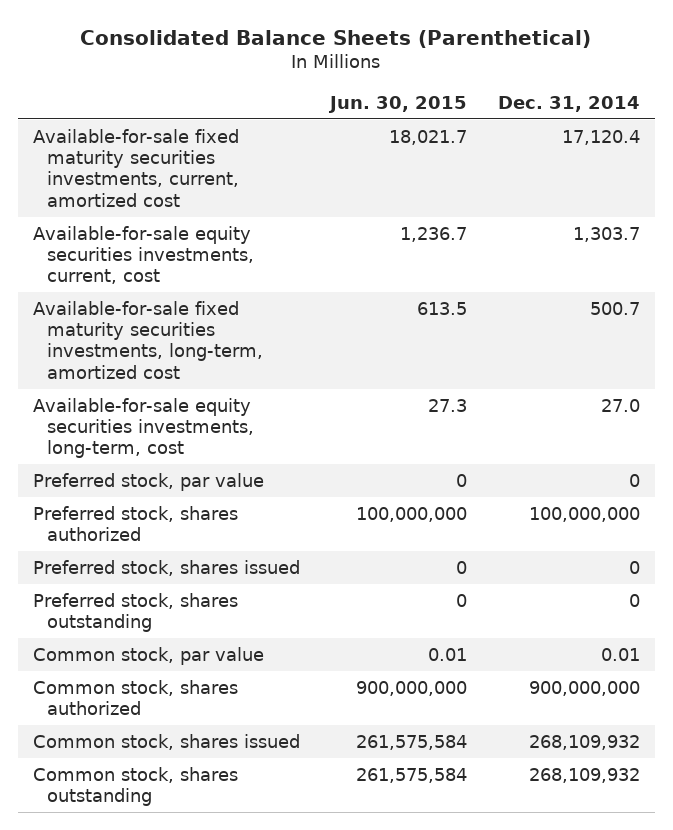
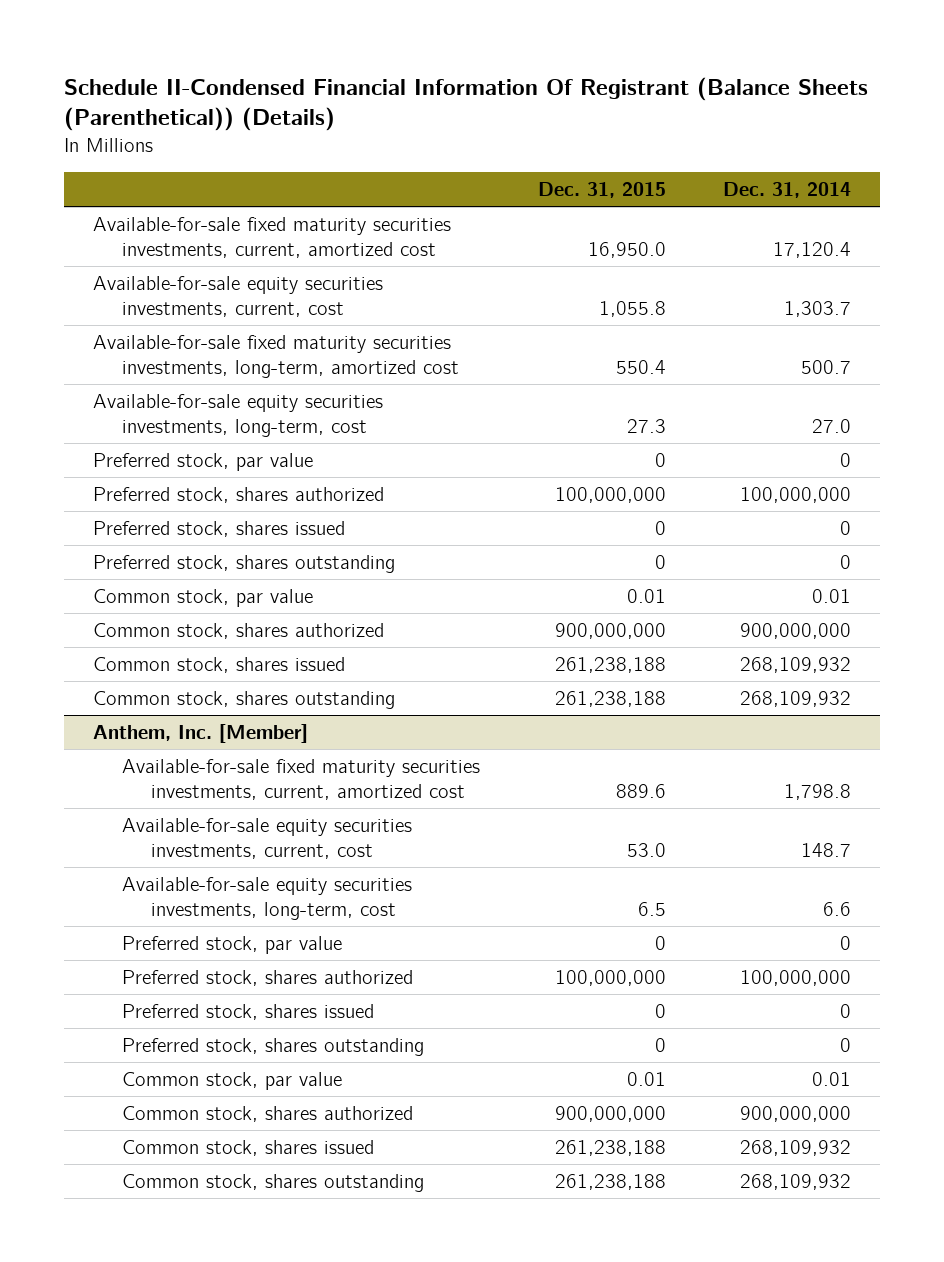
[80,29,592,48] Consolidated Balance Sheets (Parenthetical) -> [63,76,868,132] Schedule II-Condensed Financial Information Of Registrant (Balance Sheets (Parenthetical)) (Details)
[328,95,468,113] Jun. 30, 2015 -> none
none -> [537,182,666,199] Dec. 31, 2015
none -> [92,723,308,743] Anthem, Inc. [Member]
none -> [121,758,480,800] Available-for-sale fixed maturity securities investments, current, amortized cost
none -> [121,817,412,859] Available-for-sale equity securities investments, current, cost
none -> [121,876,412,920] Available-for-sale equity securities investments, long-term, cost
none -> [121,935,342,954] Preferred stock, par value
none -> [121,969,413,986] Preferred stock, shares authorized
none -> [121,1003,374,1020] Preferred stock, shares issued
none -> [121,1037,424,1056] Preferred stock, shares outstanding
none -> [121,1071,342,1090] Common stock, par value
none -> [121,1105,413,1122] Common stock, shares authorized
none -> [121,1139,374,1156] Common stock, shares issued
none -> [121,1173,424,1192] Common stock, shares outstanding

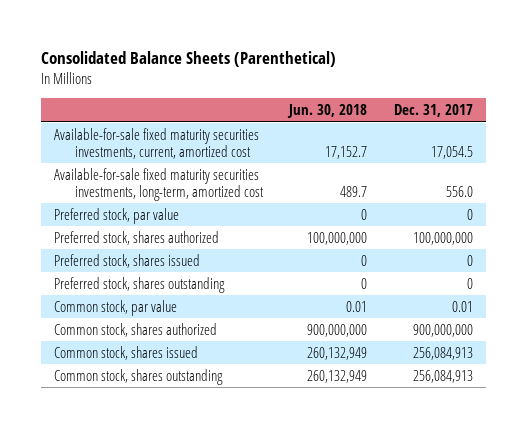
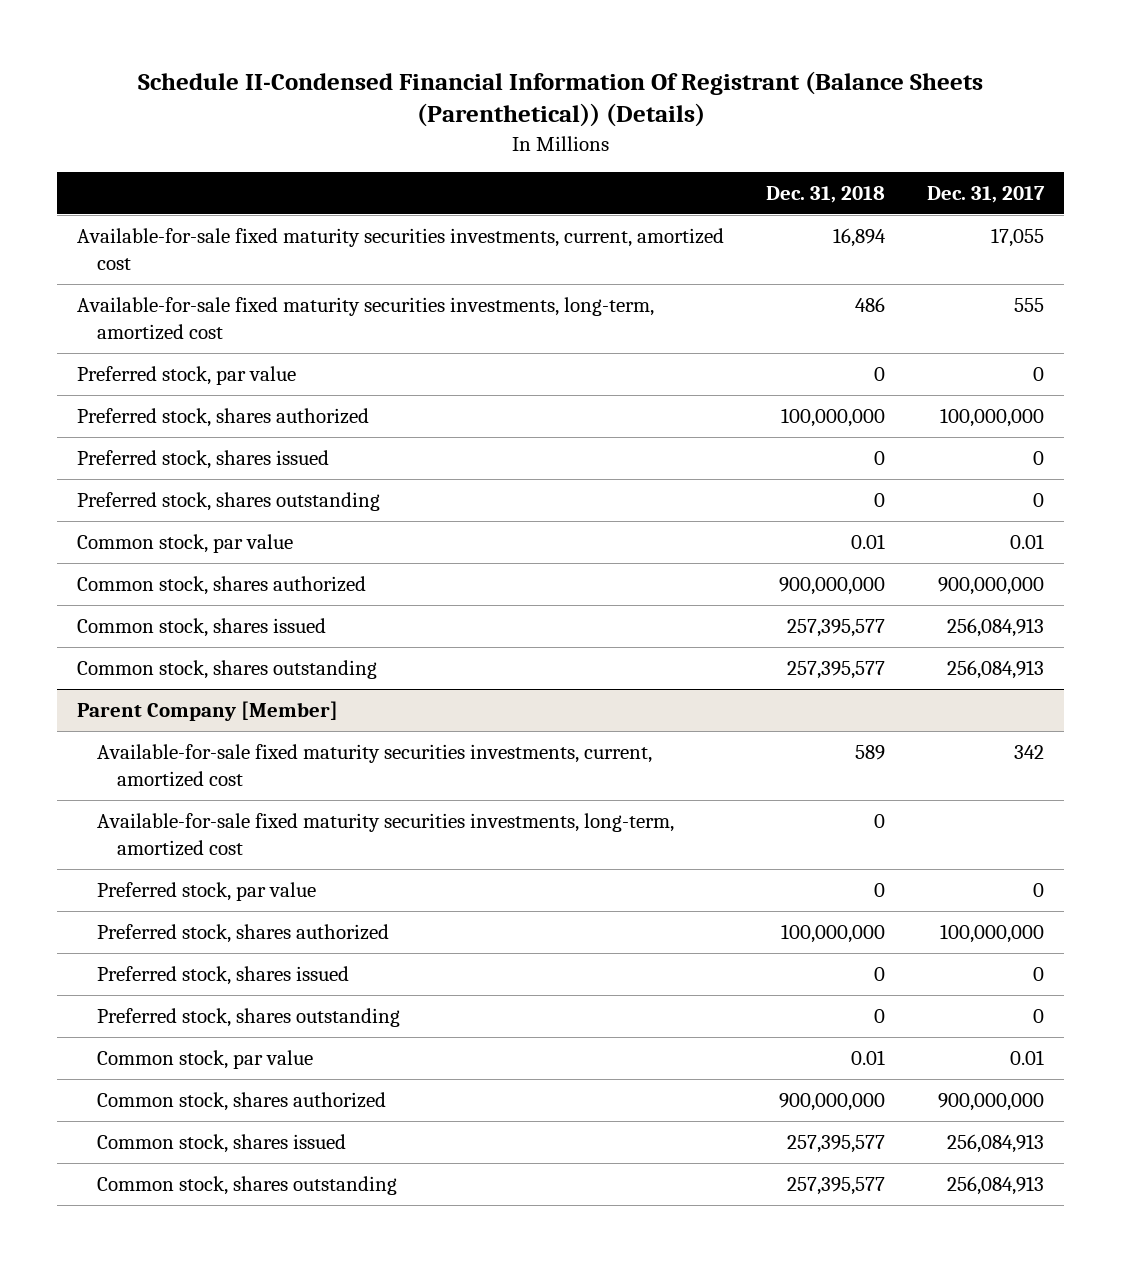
[40,50,336,67] Consolidated Balance Sheets (Parenthetical) -> [137,70,983,128] Schedule II-Condensed Financial Information Of Registrant (Balance Sheets (Parenthetical)) (Details)
[287,104,368,119] Jun. 30, 2018 -> none
none -> [766,186,886,204] Dec. 31, 2018
[430,145,473,159] 17,054.5 -> [990,228,1044,248] 17,055
[445,185,473,197] 556.0 -> [1013,298,1044,313] 555
none -> [77,701,339,722] Parent Company [Member]
none -> [97,744,653,788] Available-for-sale fixed maturity securities investments, current, amortized cost
none -> [97,813,675,857] Available-for-sale fixed maturity securities investments, long-term, amortized cost
none -> [97,882,317,902] Preferred stock, par value
none -> [97,924,390,944] Preferred stock, shares authorized
none -> [97,966,350,986] Preferred stock, shares issued
none -> [97,1008,401,1028] Preferred stock, shares outstanding
none -> [97,1050,314,1070] Common stock, par value
none -> [97,1092,387,1112] Common stock, shares authorized
none -> [97,1134,347,1154] Common stock, shares issued
none -> [97,1176,398,1196] Common stock, shares outstanding

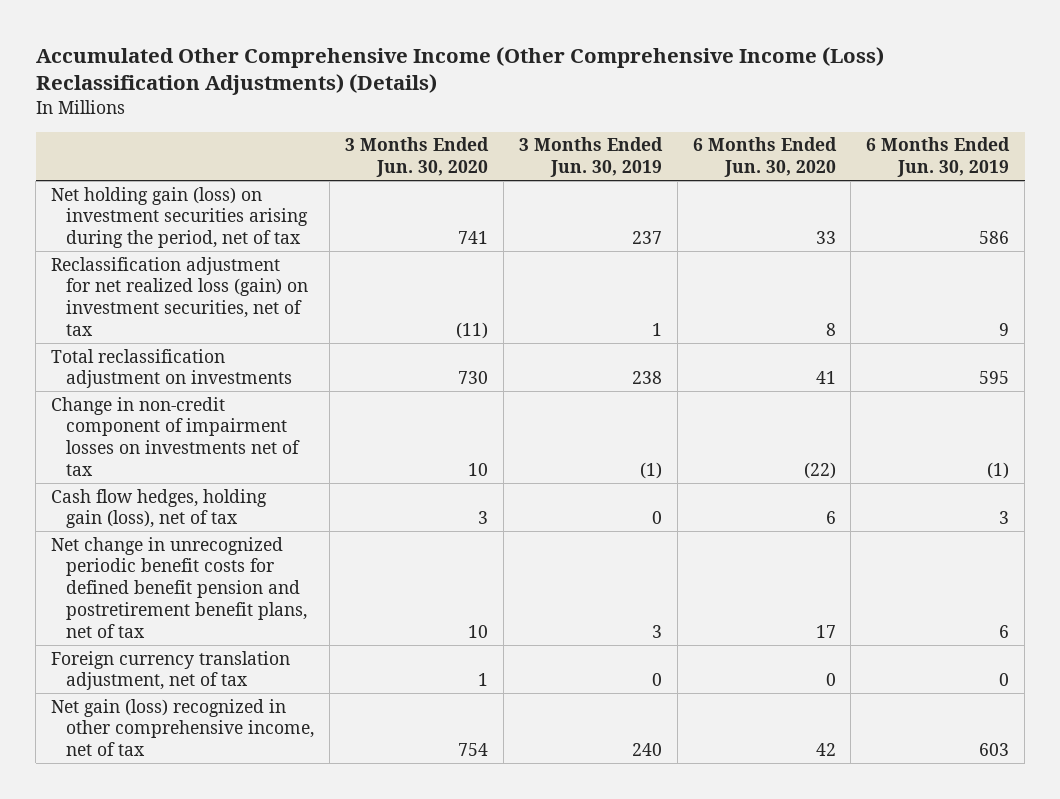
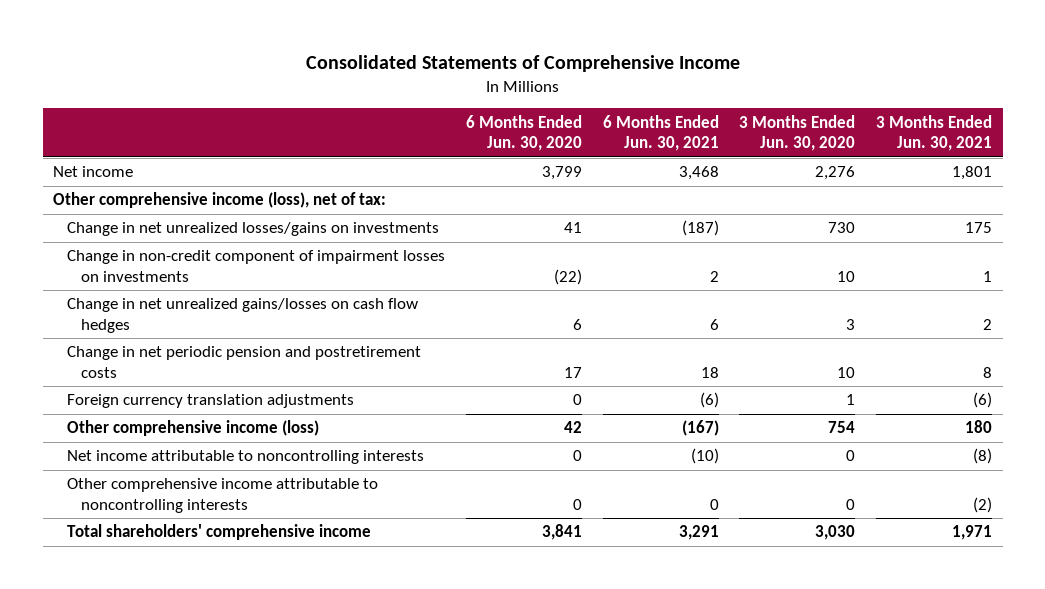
[35,46,884,96] Accumulated Other Comprehensive Income (Other Comprehensive Income (Loss) Reclassification Adjustments) (Details) -> [305,54,740,72] Consolidated Statements of Comprehensive Income
[518,137,663,178] 3 Months Ended Jun. 30, 2019 -> none
[866,137,1011,178] 6 Months Ended Jun. 30, 2019 -> none
none -> [602,114,719,152] 6 Months Ended Jun. 30, 2021
none -> [876,114,993,152] 3 Months Ended Jun. 30, 2021
[50,256,309,337] Reclassification adjustment for net realized loss (gain) on investment securities, net of tax -> none
[50,348,293,389] Total reclassification adjustment on investments -> none
none -> [53,166,134,178] Net income
none -> [53,192,387,209] Other comprehensive income (loss), net of tax:
[50,186,309,249] Net holding gain (loss) on investment securities arising during the period, net of tax -> [66,222,439,237] Change in net unrealized losses/gains on investments
[458,231,489,245] 741 -> [828,222,856,234] 730
[815,231,836,245] 33 -> [563,222,582,234] 41
[50,396,301,477] Change in non-credit component of impairment losses on investments net of tax -> [66,250,445,282] Change in non-credit component of impairment losses on investments
[50,488,267,529] Cash flow hedges, holding gain (loss), net of tax -> [66,298,418,333] Change in net unrealized gains/losses on cash flow hedges
[50,536,308,638] Net change in unrecognized periodic benefit costs for defined benefit pension and postretirement benefit plans, net of tax -> [66,346,421,378] Change in net periodic pension and postretirement costs
[50,650,290,691] Foreign currency translation adjustment, net of tax -> [66,394,354,409] Foreign currency translation adjustments
[50,698,315,757] Net gain (loss) recognized in other comprehensive income, net of tax -> [66,420,319,437] Other comprehensive income (loss)
none -> [66,450,424,465] Net income attributable to noncontrolling interests
none -> [66,478,378,513] Other comprehensive income attributable to noncontrolling interests
none -> [66,524,371,541] Total shareholders' comprehensive income

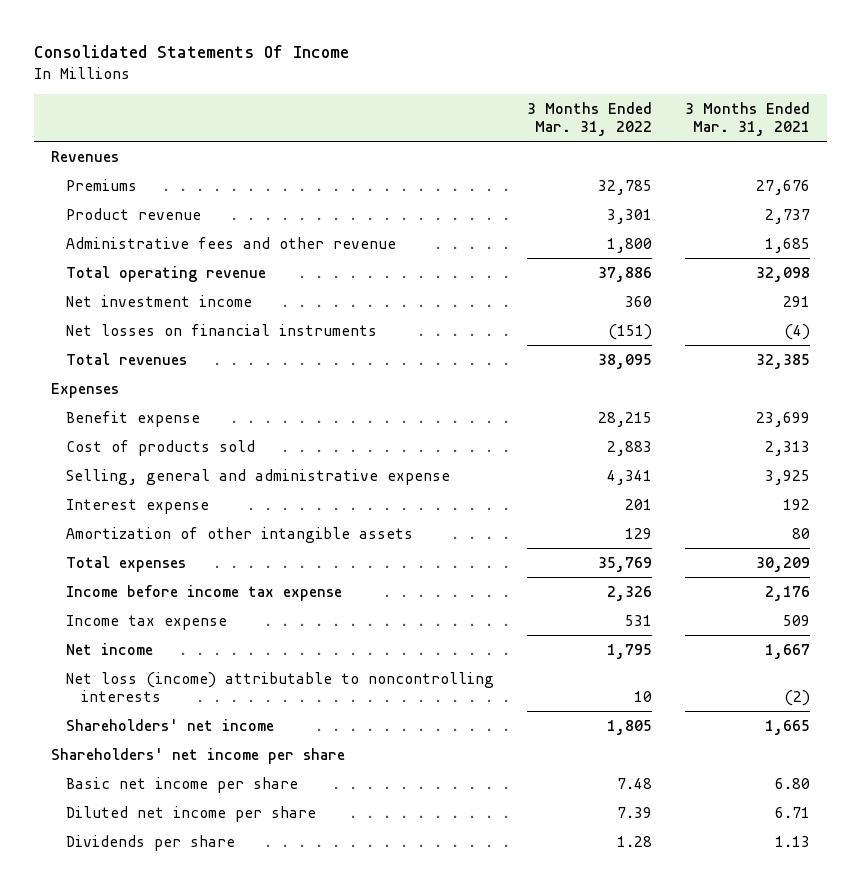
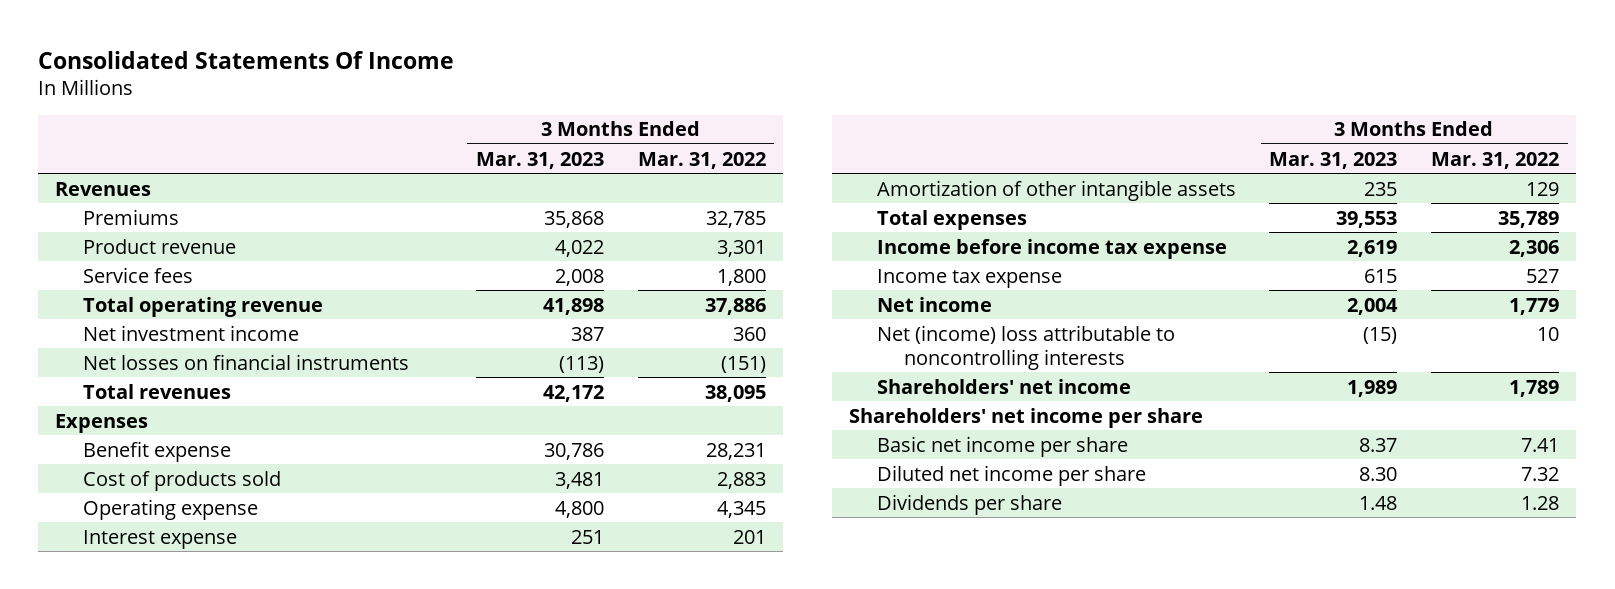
[685,101,811,136] 3 Months Ended Mar. 31, 2021 -> none
none -> [475,151,604,169] Mar. 31, 2023
[65,236,396,249] Administrative fees and other revenue -> [82,266,193,283] Service fees
[597,411,652,427] 28,215 -> [705,442,766,460] 28,231
[65,468,450,485] Selling, general and administrative expense -> none
none -> [82,498,258,520] Operating expense
[597,556,652,572] 35,769 -> [1498,210,1560,228] 35,789
[606,585,652,601] 2,326 -> [1509,239,1560,257] 2,306
[624,614,652,626] 531 -> [1526,268,1560,283] 527
[606,643,652,659] 1,795 -> [1509,297,1560,315] 1,779
[65,671,494,702] Net loss (income) attributable to noncontrolling interests -> [876,324,1175,370] Net (income) loss attributable to noncontrolling interests
[606,719,652,735] 1,805 -> [1509,379,1560,397] 1,789
[616,777,652,789] 7.48 -> [1521,437,1560,452] 7.41
[616,806,652,818] 7.39 -> [1521,466,1560,481] 7.32

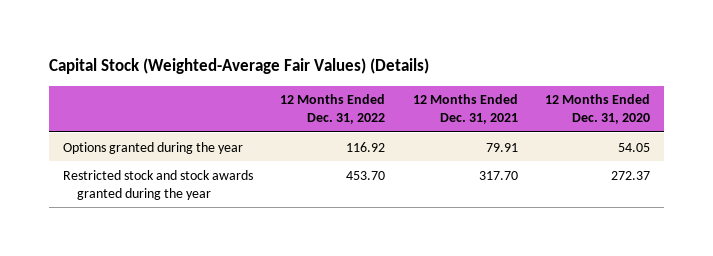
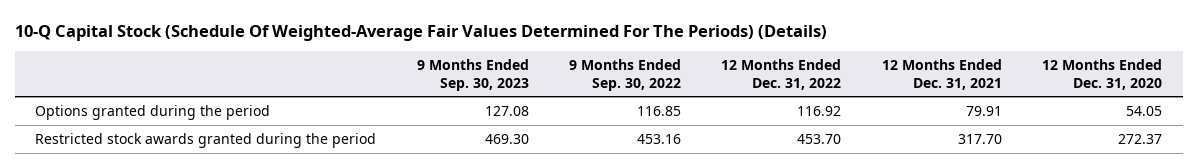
[49,58,430,75] Capital Stock (Weighted-Average Fair Values) (Details) -> [14,24,827,41] 10-Q Capital Stock (Schedule Of Weighted-Average Fair Values Determined For The Periods) (Details)
none -> [416,58,529,91] 9 Months Ended Sep. 30, 2023
none -> [569,58,682,91] 9 Months Ended Sep. 30, 2022
[63,141,244,154] Options granted during the year -> [35,104,271,120] Options granted during the period
[63,169,254,200] Restricted stock and stock awards granted during the year -> [35,132,377,148] Restricted stock awards granted during the period

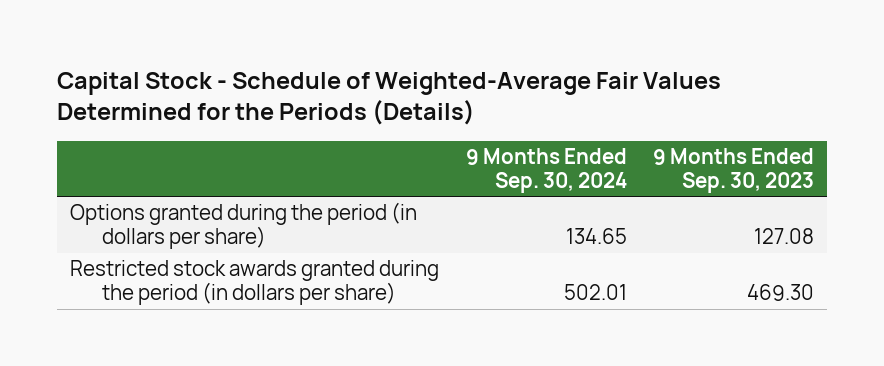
[14,24,827,41] 10-Q Capital Stock (Schedule Of Weighted-Average Fair Values Determined For The Periods) (Details) -> [57,71,722,126] Capital Stock - Schedule of Weighted-Average Fair Values Determined for the Periods (Details)
[569,58,682,91] 9 Months Ended Sep. 30, 2022 -> none
[721,58,842,90] 12 Months Ended Dec. 31, 2022 -> none
[881,58,1002,90] 12 Months Ended Dec. 31, 2021 -> none
[1042,58,1163,90] 12 Months Ended Dec. 31, 2020 -> none
none -> [465,147,627,193] 9 Months Ended Sep. 30, 2024
[35,104,271,120] Options granted during the period -> [70,202,418,250] Options granted during the period (in dollars per share)
[35,132,377,148] Restricted stock awards granted during the period -> [70,260,440,306] Restricted stock awards granted during the period (in dollars per share)

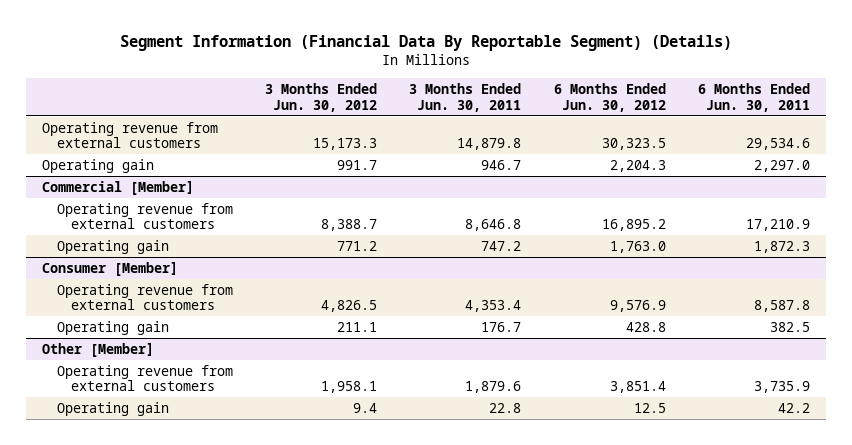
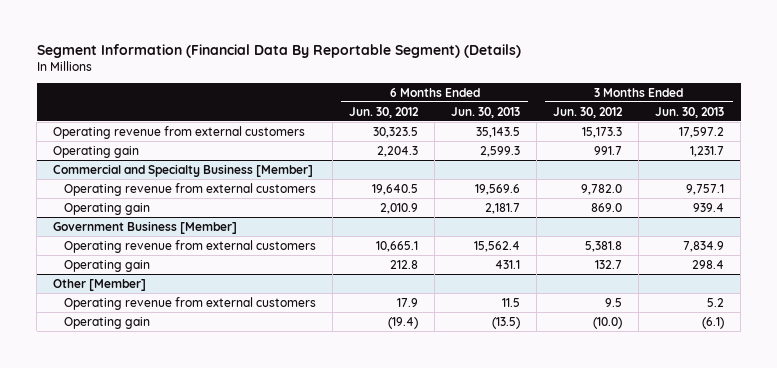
[409,83,522,112] 3 Months Ended Jun. 30, 2011 -> none
[698,83,811,112] 6 Months Ended Jun. 30, 2011 -> none
none -> [451,106,521,118] Jun. 30, 2013
none -> [655,106,725,118] Jun. 30, 2013
[41,180,194,195] Commercial [Member] -> none
[41,261,178,276] Consumer [Member] -> none
none -> [53,163,314,177] Commercial and Specialty Business [Member]
[320,219,377,232] 8,388.7 -> [581,183,623,195] 9,782.0
[601,219,666,232] 16,895.2 -> [372,183,419,195] 19,640.5
[336,240,377,251] 771.2 -> [591,202,623,212] 869.0
[609,240,666,253] 1,763.0 -> [380,202,419,214] 2,010.9
none -> [53,220,238,234] Government Business [Member]
[320,300,377,313] 4,826.5 -> [585,240,623,252] 5,381.8
[609,300,666,313] 9,576.9 -> [376,240,419,252] 10,665.1
[336,321,377,332] 211.1 -> [595,259,623,269] 132.7
[625,321,666,332] 428.8 -> [390,259,419,269] 212.8
[320,381,377,394] 1,958.1 -> [605,297,623,307] 9.5
[609,381,666,394] 3,851.4 -> [397,297,419,307] 17.9
[352,402,377,413] 9.4 -> [593,316,623,329] (10.0)
[633,402,666,413] 12.5 -> [388,316,419,329] (19.4)

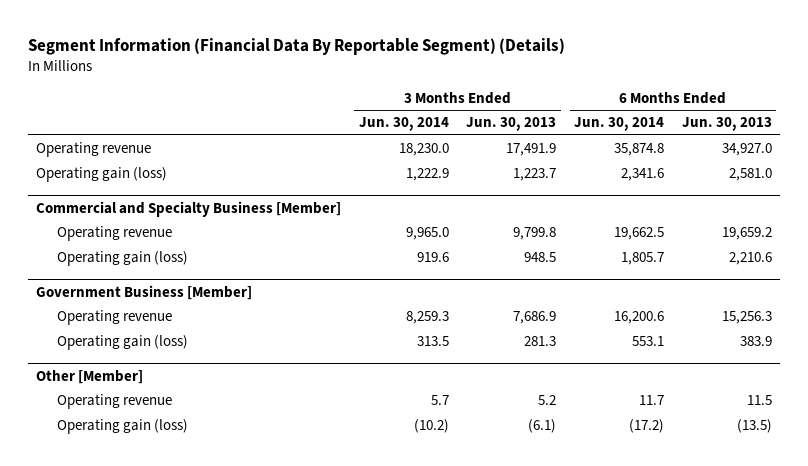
[349,106,420,118] Jun. 30, 2012 -> none
[553,106,624,118] Jun. 30, 2012 -> none
none -> [358,117,449,132] Jun. 30, 2014
none -> [573,117,664,132] Jun. 30, 2014
[53,125,306,139] Operating revenue from external customers -> [36,142,152,158] Operating revenue
[476,126,521,138] 35,143.5 -> [721,143,772,157] 34,927.0
[679,126,725,138] 17,597.2 -> [506,143,557,157] 17,491.9
[53,145,140,158] Operating gain -> [36,167,168,183] Operating gain (loss)
[480,145,521,157] 2,599.3 -> [728,168,772,182] 2,581.0
[690,145,725,157] 1,231.7 -> [513,168,557,182] 1,223.7
[63,182,316,196] Operating revenue from external customers -> [56,226,172,242] Operating revenue
[475,183,521,195] 19,569.6 -> [721,227,772,241] 19,659.2
[686,183,725,195] 9,757.1 -> [513,227,557,241] 9,799.8
[63,202,150,215] Operating gain -> [56,251,188,267] Operating gain (loss)
[485,202,521,214] 2,181.7 -> [728,252,772,266] 2,210.6
[693,202,725,212] 939.4 -> [524,252,557,263] 948.5
[63,239,316,253] Operating revenue from external customers -> [56,310,172,326] Operating revenue
[474,240,521,252] 15,562.4 -> [721,311,772,325] 15,256.3
[683,240,725,252] 7,834.9 -> [513,311,557,325] 7,686.9
[63,259,150,272] Operating gain -> [56,335,188,351] Operating gain (loss)
[495,259,521,269] 431.1 -> [739,336,772,347] 383.9
[692,259,725,269] 298.4 -> [524,336,557,347] 281.3
[63,296,316,310] Operating revenue from external customers -> [56,394,172,410] Operating revenue
[63,316,150,329] Operating gain -> [56,419,188,435] Operating gain (loss)

